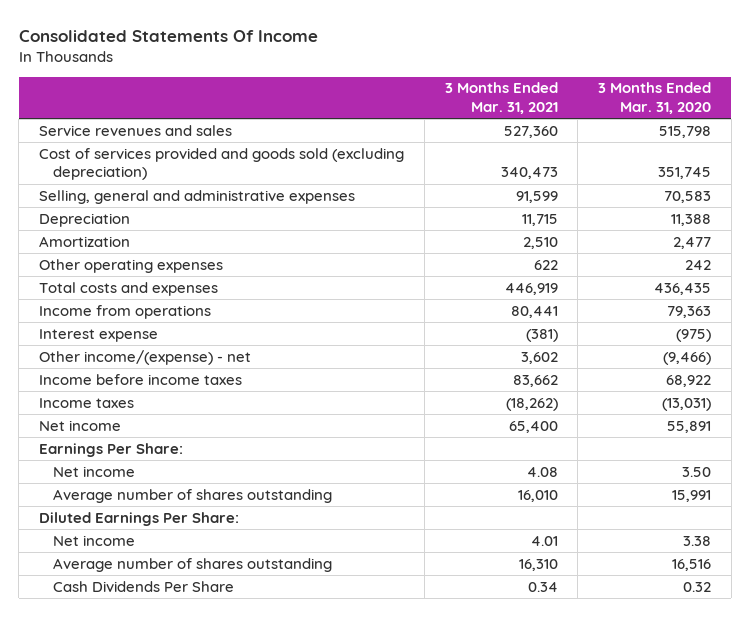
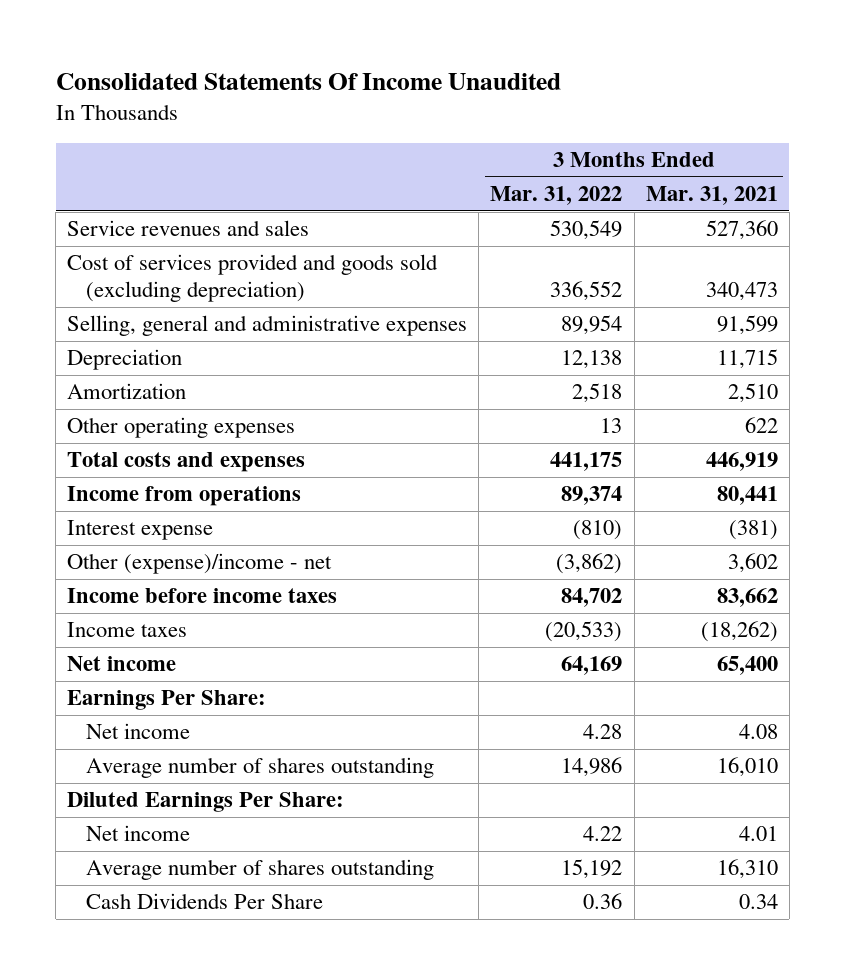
[18,29,318,42] Consolidated Statements Of Income -> [55,73,561,91] Consolidated Statements Of Income Unaudited
[598,82,712,115] 3 Months Ended Mar. 31, 2020 -> none
none -> [490,186,623,206] Mar. 31, 2022
[39,349,252,365] Other income/(expense) - net -> [67,553,333,575] Other (expense)/income - net

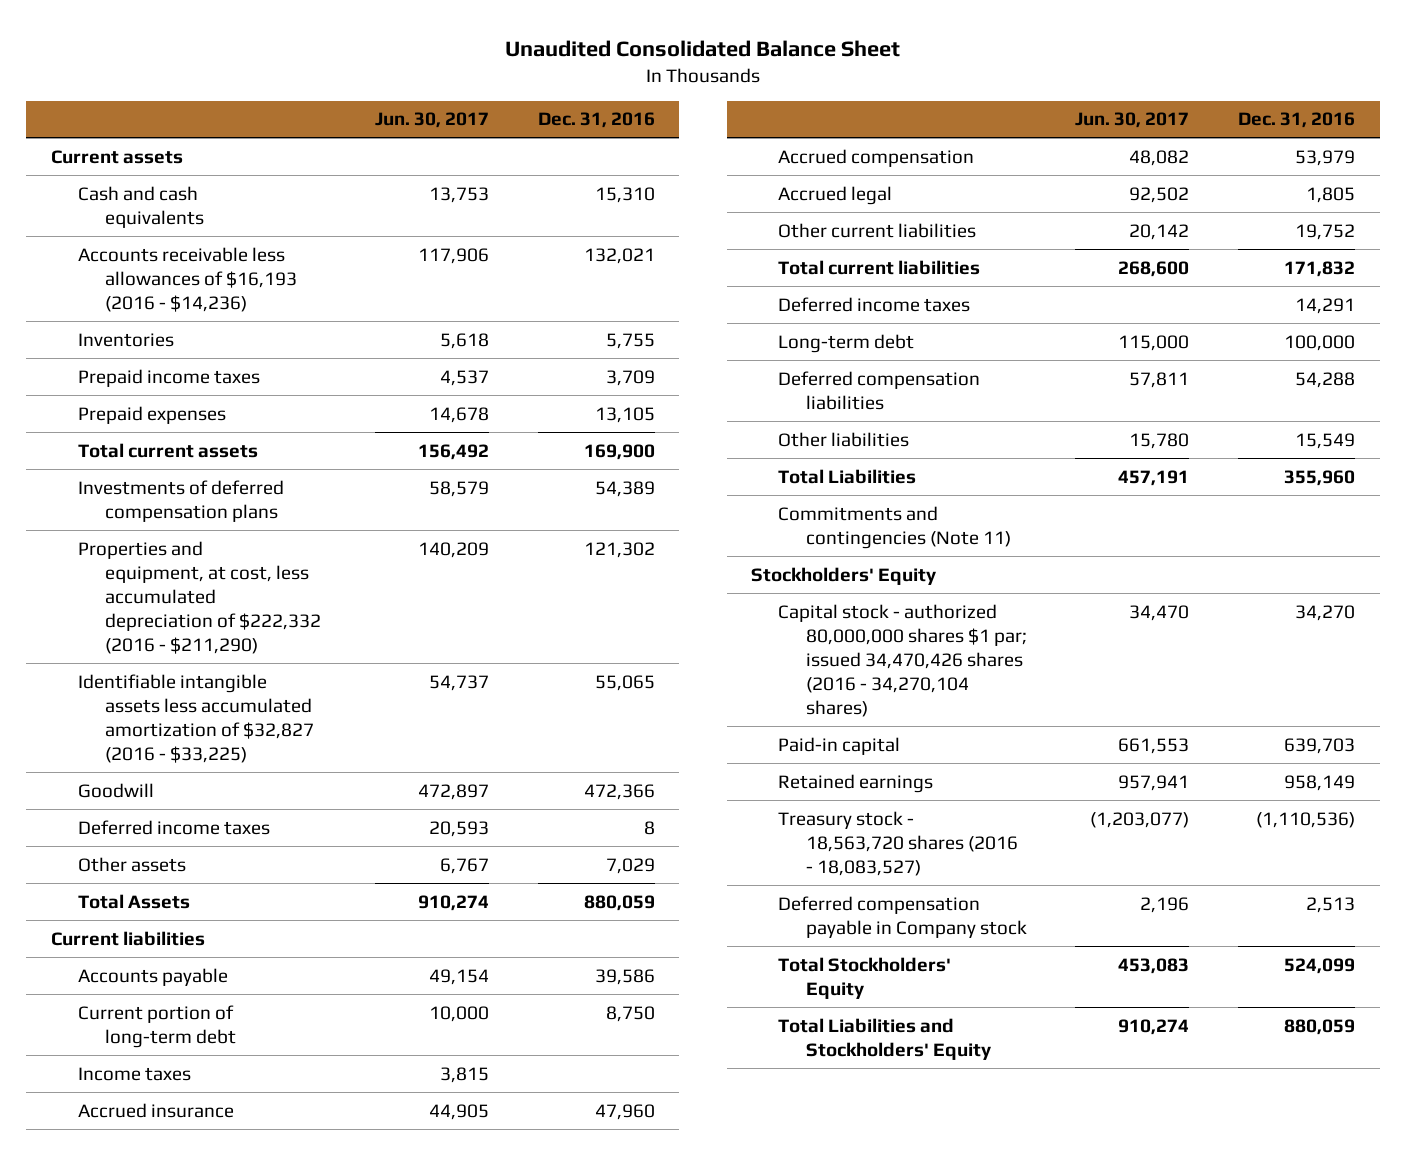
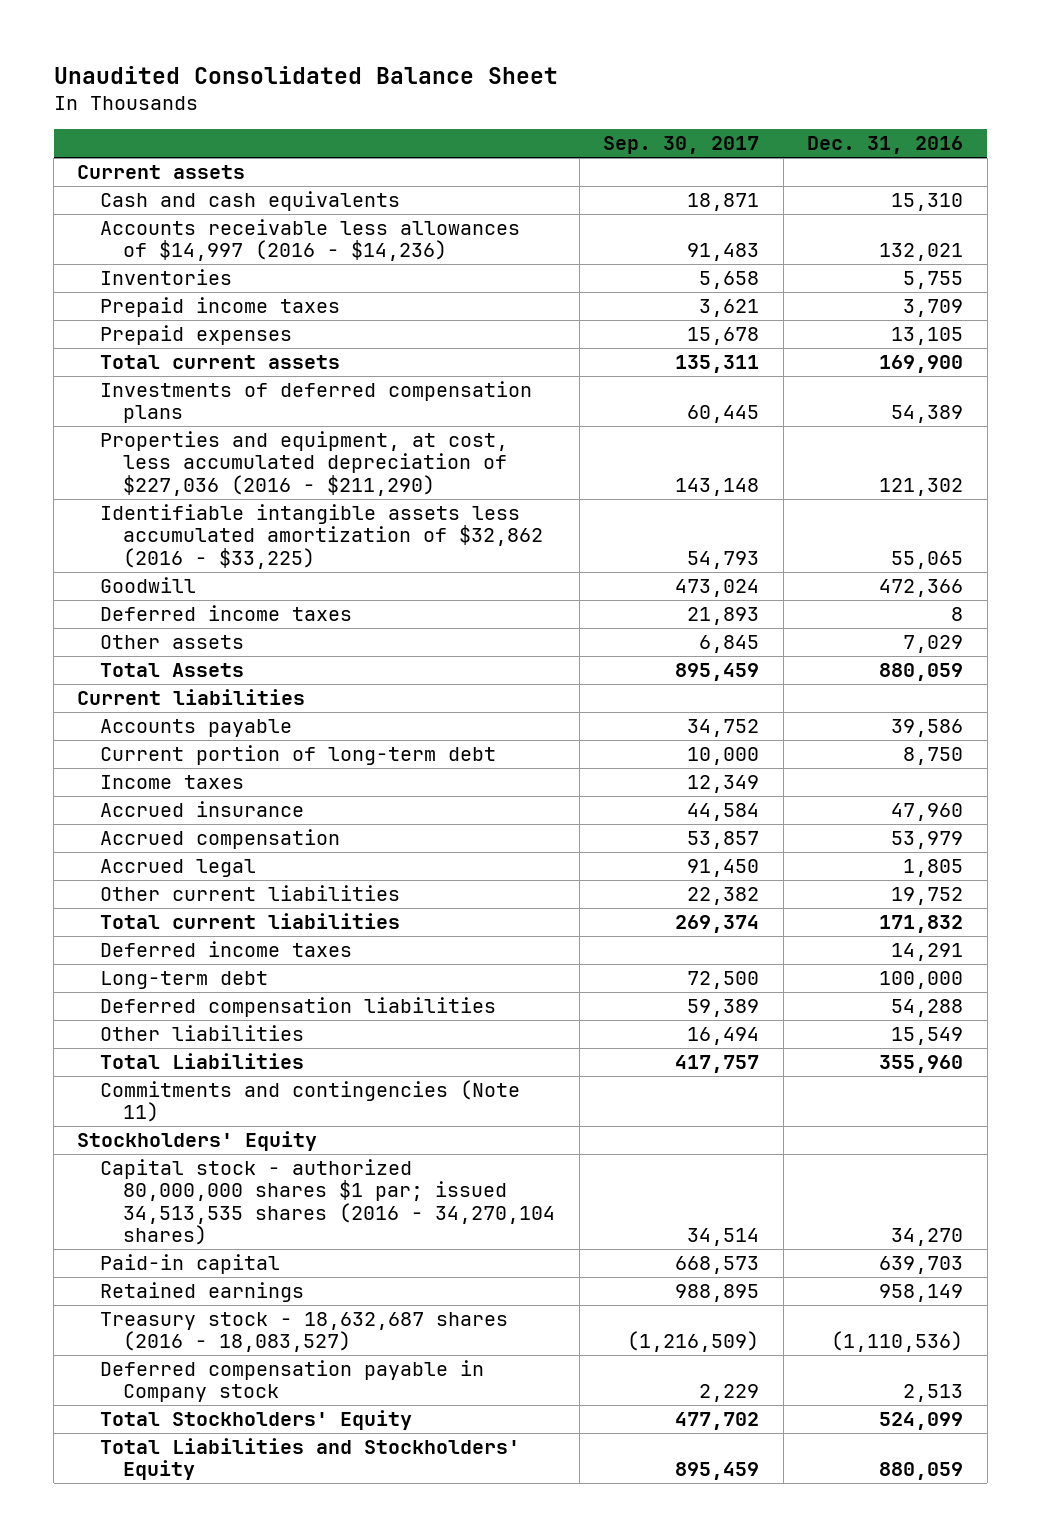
[374,112,489,129] Jun. 30, 2017 -> none
none -> [603,136,760,155] Sep. 30, 2017
[77,246,297,312] Accounts receivable less allowances of $16,193 (2016 - $14,236) -> [100,218,521,262] Accounts receivable less allowances of $14,997 (2016 - $14,236)
[77,540,321,654] Properties and equipment, at cost, less accumulated depreciation of $222,332 (2016 - $211,290) -> [100,430,509,496] Properties and equipment, at cost, less accumulated depreciation of $227,036 (2016 - $211,290)
[77,673,314,763] Identifiable intangible assets less accumulated amortization of $32,827 (2016 - $33,225) -> [100,503,544,569] Identifiable intangible assets less accumulated amortization of $32,862 (2016 - $33,225)
[778,603,1027,717] Capital stock - authorized 80,000,000 shares $1 par; issued 34,470,426 shares (2016 - 34,270,104 shares) -> [100,1158,556,1246] Capital stock - authorized 80,000,000 shares $1 par; issued 34,513,535 shares (2016 - 34,270,104 shares)
[778,810,1018,876] Treasury stock - 18,563,720 shares (2016 - 18,083,527) -> [100,1311,509,1353] Treasury stock - 18,632,687 shares (2016 - 18,083,527)

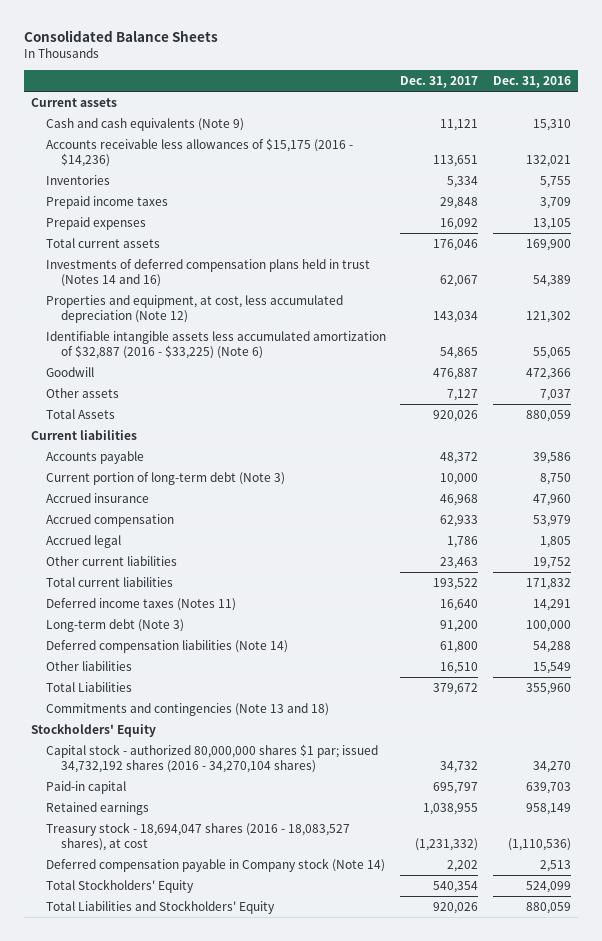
[53,65,558,84] Unaudited Consolidated Balance Sheet -> [24,30,219,43] Consolidated Balance Sheets
[603,136,760,155] Sep. 30, 2017 -> none
none -> [400,76,479,89] Dec. 31, 2017
[100,190,401,211] Cash and cash equivalents -> [46,117,245,131] Cash and cash equivalents (Note 9)
[100,218,521,262] Accounts receivable less allowances of $14,997 (2016 - $14,236) -> [46,137,354,168] Accounts receivable less allowances of $15,175 (2016 - $14,236)
[100,380,533,424] Investments of deferred compensation plans -> [46,258,371,288] Investments of deferred compensation plans held in trust (Notes 14 and 16)
[100,430,509,496] Properties and equipment, at cost, less accumulated depreciation of $227,036 (2016 - $211,290) -> [46,294,344,324] Properties and equipment, at cost, less accumulated depreciation (Note 12)
[100,503,544,569] Identifiable intangible assets less accumulated amortization of $32,862 (2016 - $33,225) -> [46,330,387,360] Identifiable intangible assets less accumulated amortization of $32,887 (2016 - $33,225) (Note 6)
[100,604,353,621] Deferred income taxes -> none
[903,634,964,653] 7,029 -> [539,388,571,401] 7,037
[100,774,245,789] Income taxes -> none
[100,744,497,765] Current portion of long-term debt -> [46,471,286,485] Current portion of long-term debt (Note 3)
[100,940,353,957] Deferred income taxes -> [46,597,237,611] Deferred income taxes (Notes 11)
[100,970,269,989] Long-term debt -> [46,618,185,632] Long-term debt (Note 3)
[100,996,497,1017] Deferred compensation liabilities -> [46,639,289,653] Deferred compensation liabilities (Note 14)
[100,1079,521,1123] Commitments and contingencies (Note 11) -> [46,702,330,716] Commitments and contingencies (Note 13 and 18)
[100,1158,556,1246] Capital stock - authorized 80,000,000 shares $1 par; issued 34,513,535 shares (2016 - 34,270,104 shares) -> [46,743,379,774] Capital stock - authorized 80,000,000 shares $1 par; issued 34,732,192 shares (2016 - 34,270,104 shares)
[100,1311,509,1353] Treasury stock - 18,632,687 shares (2016 - 18,083,527) -> [46,821,351,852] Treasury stock - 18,694,047 shares (2016 - 18,083,527 shares), at cost
[100,1359,485,1403] Deferred compensation payable in Company stock -> [46,857,386,872] Deferred compensation payable in Company stock (Note 14)

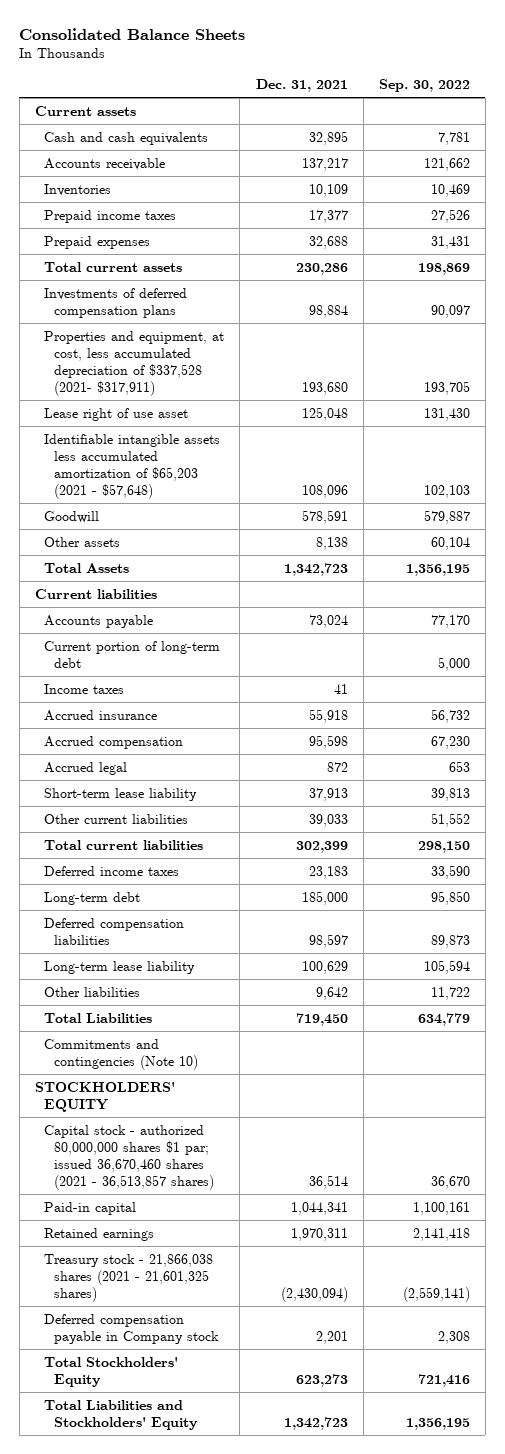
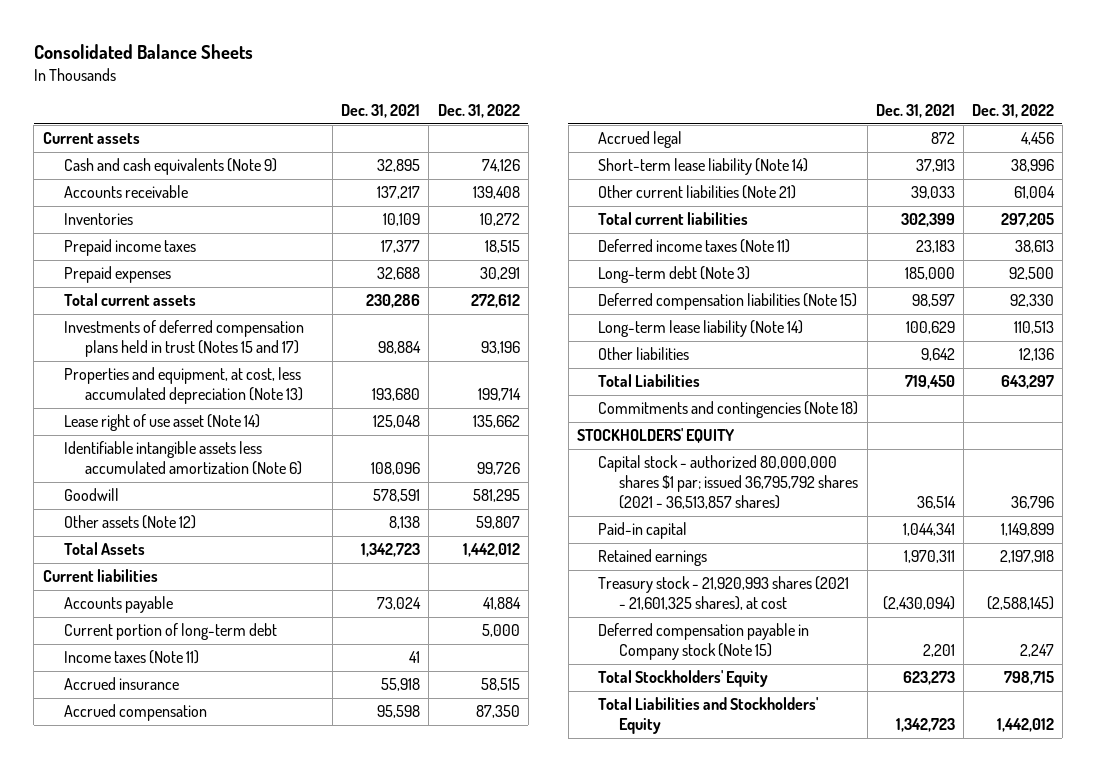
[378,78,470,92] Sep. 30, 2022 -> none
none -> [437,103,520,118] Dec. 31, 2022
[44,131,209,145] Cash and cash equivalents -> [63,158,277,176] Cash and cash equivalents (Note 9)
[44,287,188,318] Investments of deferred compensation plans -> [63,320,304,358] Investments of deferred compensation plans held in trust (Notes 15 and 17)
[44,330,225,396] Properties and equipment, at cost, less accumulated depreciation of $337,528 (2021- $317,911) -> [63,367,304,405] Properties and equipment, at cost, less accumulated depreciation (Note 13)
[44,407,189,421] Lease right of use asset -> [63,414,260,432] Lease right of use asset (Note 14)
[44,433,221,499] Identifiable intangible assets less accumulated amortization of $65,203 (2021 - $57,648) -> [63,441,303,476] Identifiable intangible assets less accumulated amortization (Note 6)
[44,536,121,547] Other assets -> [63,515,196,530] Other assets (Note 12)
[44,683,125,694] Income taxes -> [63,650,199,665] Income taxes (Note 11)
[44,787,198,801] Short-term lease liability -> [598,158,809,176] Short-term lease liability (Note 14)
[44,813,189,824] Other current liabilities -> [598,185,797,200] Other current liabilities (Note 21)
[44,865,180,876] Deferred income taxes -> [598,239,791,254] Deferred income taxes (Note 11)
[44,891,141,905] Long-term debt -> [598,266,751,284] Long-term debt (Note 3)
[44,917,185,945] Deferred compensation liabilities -> [598,293,858,311] Deferred compensation liabilities (Note 15)
[44,960,196,974] Long-term lease liability -> [598,320,804,338] Long-term lease liability (Note 14)
[44,1038,198,1070] Commitments and contingencies (Note 10) -> [598,401,859,419] Commitments and contingencies (Note 18)
[44,1124,214,1190] Capital stock - authorized 80,000,000 shares $1 par; issued 36,670,460 shares (2021 - 36,513,857 shares) -> [598,455,859,510] Capital stock - authorized 80,000,000 shares $1 par; issued 36,795,792 shares (2021 - 36,513,857 shares)
[44,1253,214,1302] Treasury stock - 21,866,038 shares (2021 - 21,601,325 shares) -> [598,576,850,611] Treasury stock - 21,920,993 shares (2021 - 21,601,325 shares), at cost
[44,1313,219,1344] Deferred compensation payable in Company stock -> [598,623,810,661] Deferred compensation payable in Company stock (Note 15)

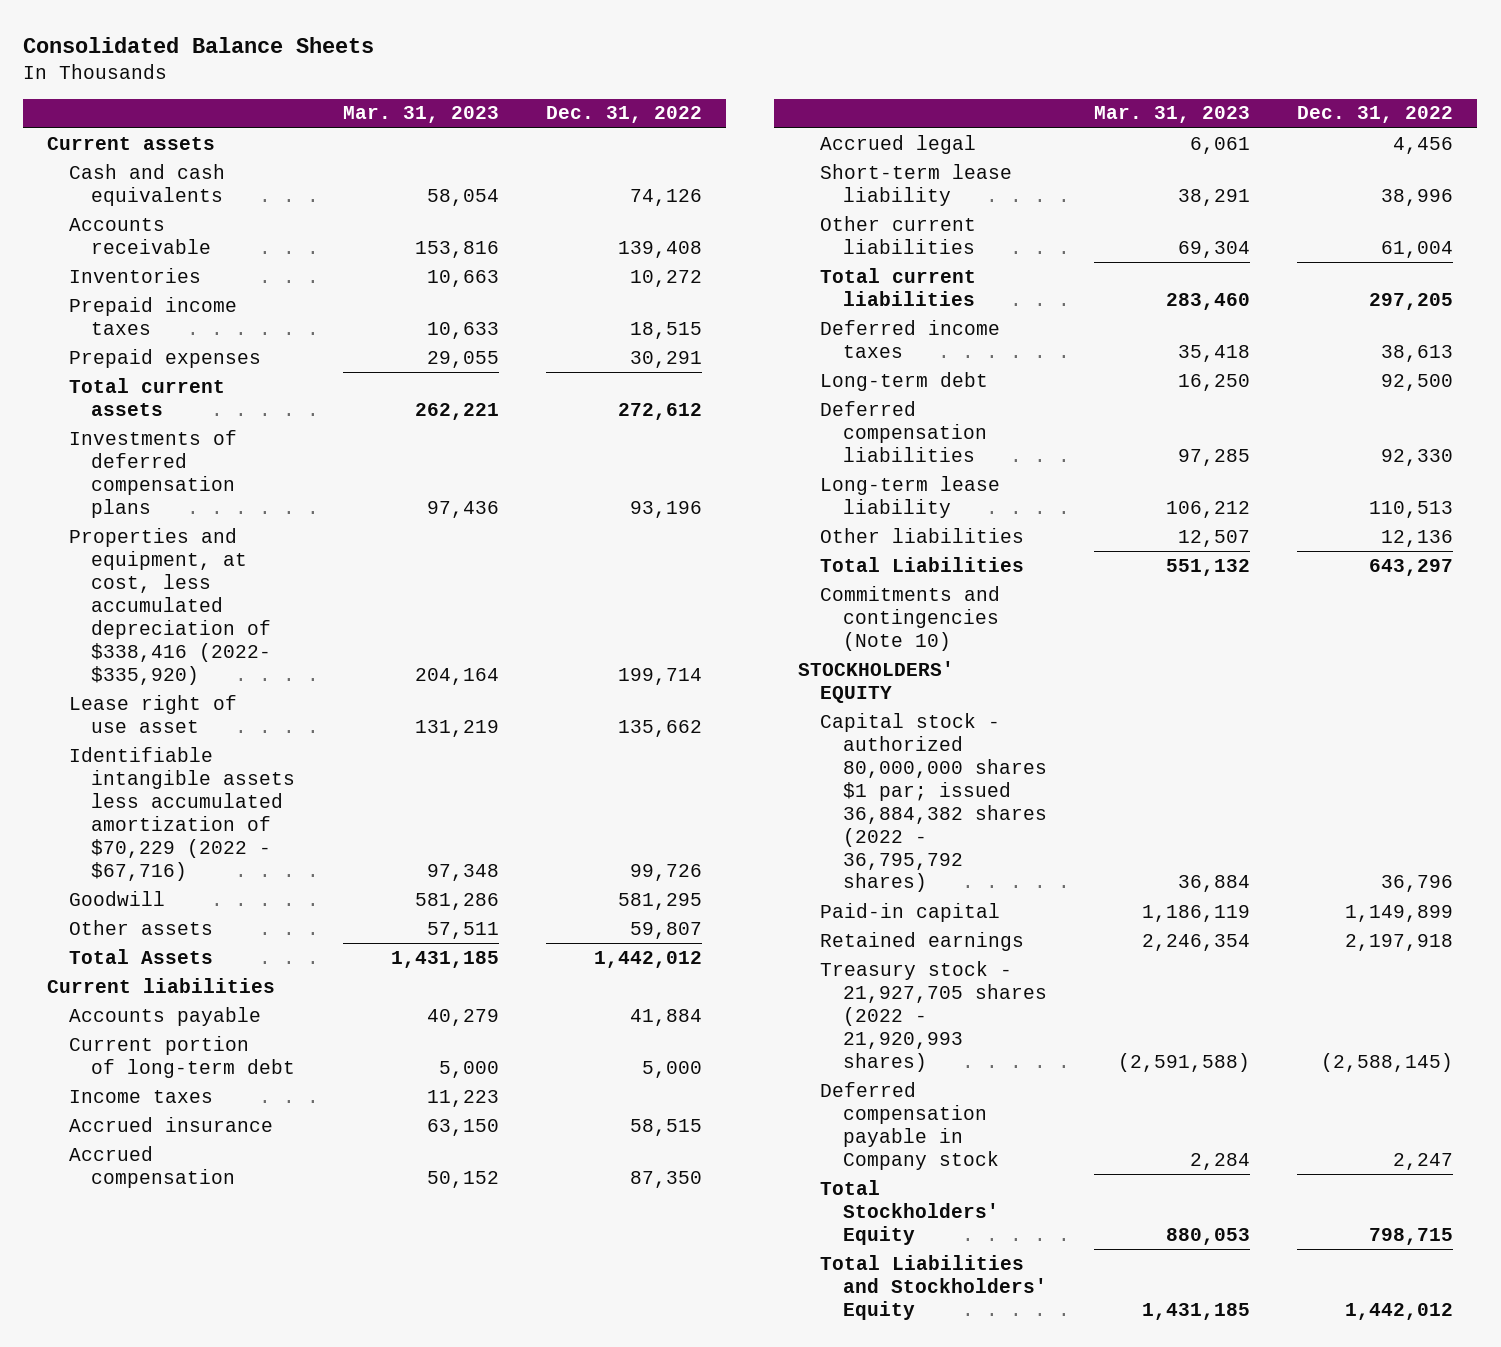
[341,103,421,118] Dec. 31, 2021 -> none
none -> [342,106,499,124] Mar. 31, 2023
[63,158,277,176] Cash and cash equivalents (Note 9) -> [69,163,226,206] Cash and cash equivalents
[63,320,304,358] Investments of deferred compensation plans held in trust (Notes 15 and 17) -> [69,429,238,518] Investments of deferred compensation plans
[63,367,304,405] Properties and equipment, at cost, less accumulated depreciation (Note 13) -> [69,527,272,685] Properties and equipment, at cost, less accumulated depreciation of $338,416 (2022- $335,920)
[63,414,260,432] Lease right of use asset (Note 14) -> [69,694,238,733] Lease right of use asset
[63,441,303,476] Identifiable intangible assets less accumulated amortization (Note 6) -> [69,746,296,881] Identifiable intangible assets less accumulated amortization of $70,229 (2022 - $67,716)
[63,515,196,530] Other assets (Note 12) -> [69,919,214,935] Other assets
[63,650,199,665] Income taxes (Note 11) -> [69,1089,214,1103] Income taxes
[598,158,809,176] Short-term lease liability (Note 14) -> [820,163,1013,206] Short-term lease liability
[598,185,797,200] Other current liabilities (Note 21) -> [820,215,977,254] Other current liabilities
[598,239,791,254] Deferred income taxes (Note 11) -> [820,319,1001,358] Deferred income taxes
[598,266,751,284] Long-term debt (Note 3) -> [820,371,989,391] Long-term debt
[598,293,858,311] Deferred compensation liabilities (Note 15) -> [820,400,987,462] Deferred compensation liabilities
[598,320,804,338] Long-term lease liability (Note 14) -> [820,475,1001,518] Long-term lease liability
[598,401,859,419] Commitments and contingencies (Note 18) -> [820,585,1001,651] Commitments and contingencies (Note 10)
[598,455,859,510] Capital stock - authorized 80,000,000 shares $1 par; issued 36,795,792 shares (2021 - 36,513,857 shares) -> [820,712,1047,893] Capital stock - authorized 80,000,000 shares $1 par; issued 36,884,382 shares (2022 - 36,795,792 shares)
[598,576,850,611] Treasury stock - 21,920,993 shares (2021 - 21,601,325 shares), at cost -> [820,960,1047,1072] Treasury stock - 21,927,705 shares (2022 - 21,920,993 shares)
[598,623,810,661] Deferred compensation payable in Company stock (Note 15) -> [820,1081,999,1170] Deferred compensation payable in Company stock

